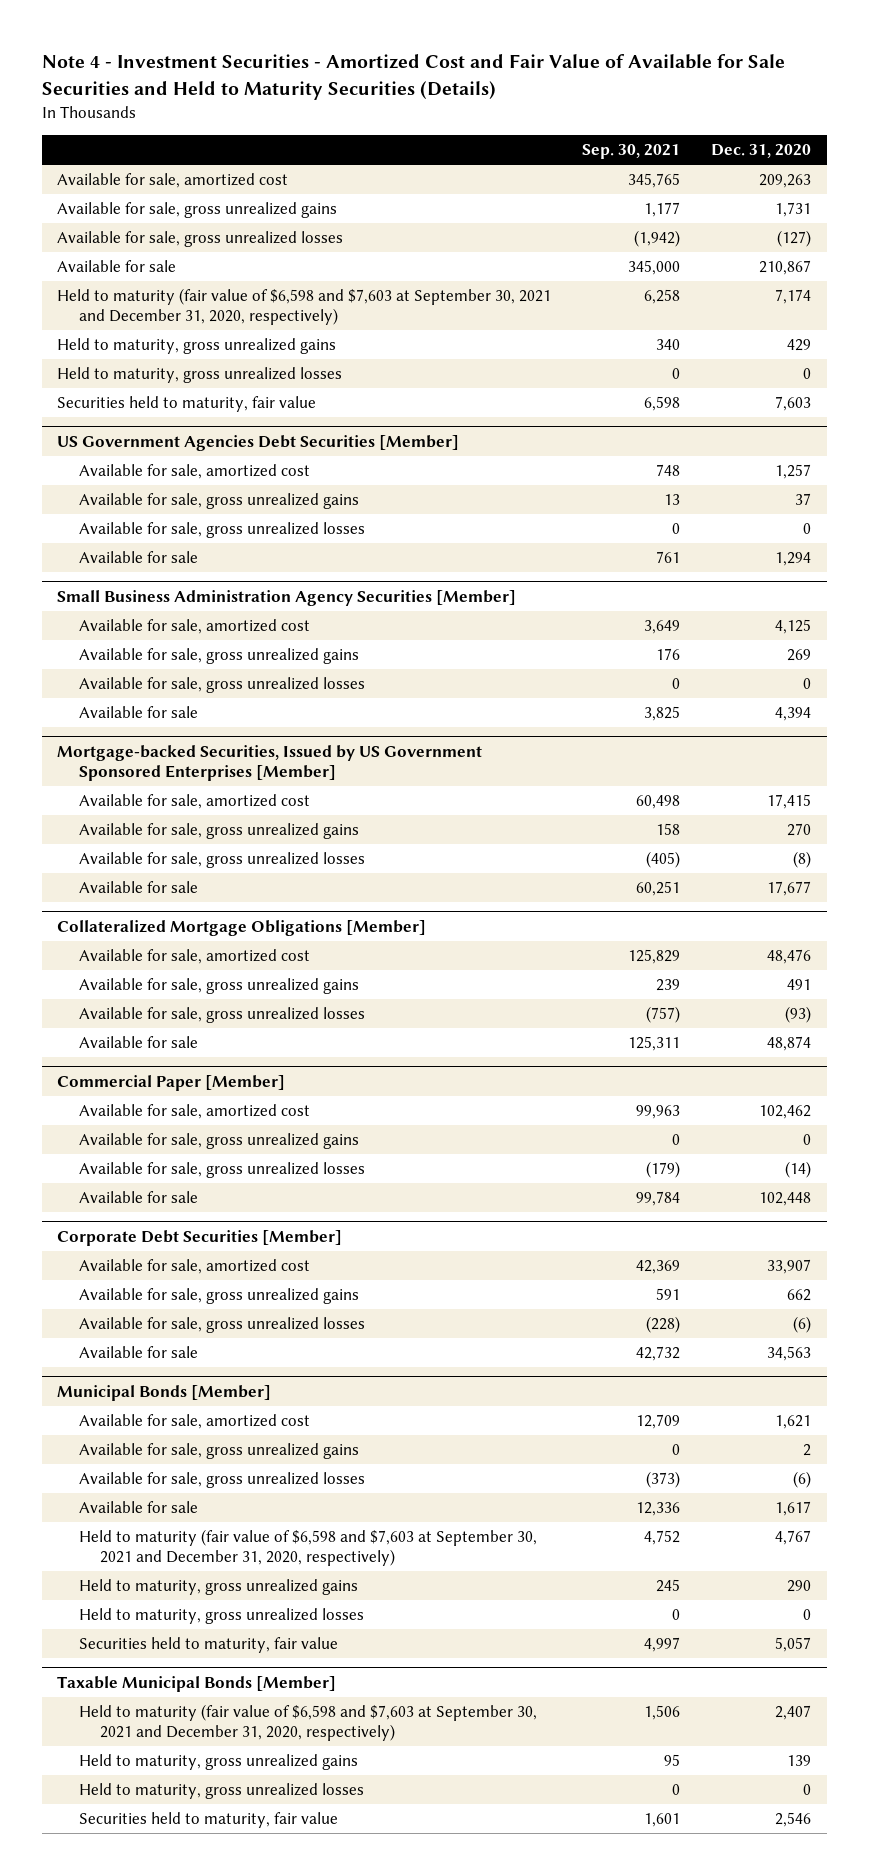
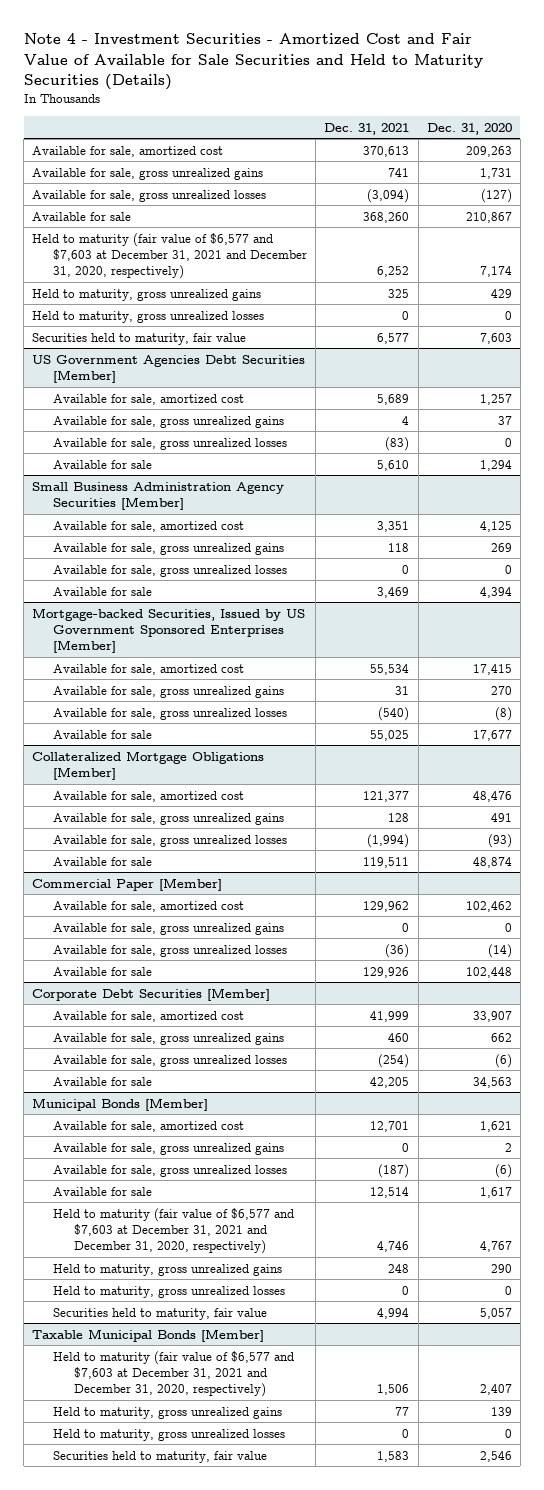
[582,144,681,160] Sep. 30, 2021 -> none
none -> [324,122,410,135] Dec. 31, 2021
[57,288,552,326] Held to maturity (fair value of $6,598 and $7,603 at September 30, 2021 and December 31, 2020, respectively) -> [32,232,307,280] Held to maturity (fair value of $6,577 and $7,603 at December 31, 2021 and December 31, 2020, respectively)
[78,1529,537,1567] Held to maturity (fair value of $6,598 and $7,603 at September 30, 2021 and December 31, 2020, respectively) -> [52,1207,294,1255] Held to maturity (fair value of $6,577 and $7,603 at December 31, 2021 and December 31, 2020, respectively)
[78,1704,537,1742] Held to maturity (fair value of $6,598 and $7,603 at September 30, 2021 and December 31, 2020, respectively) -> [52,1350,294,1398] Held to maturity (fair value of $6,577 and $7,603 at December 31, 2021 and December 31, 2020, respectively)

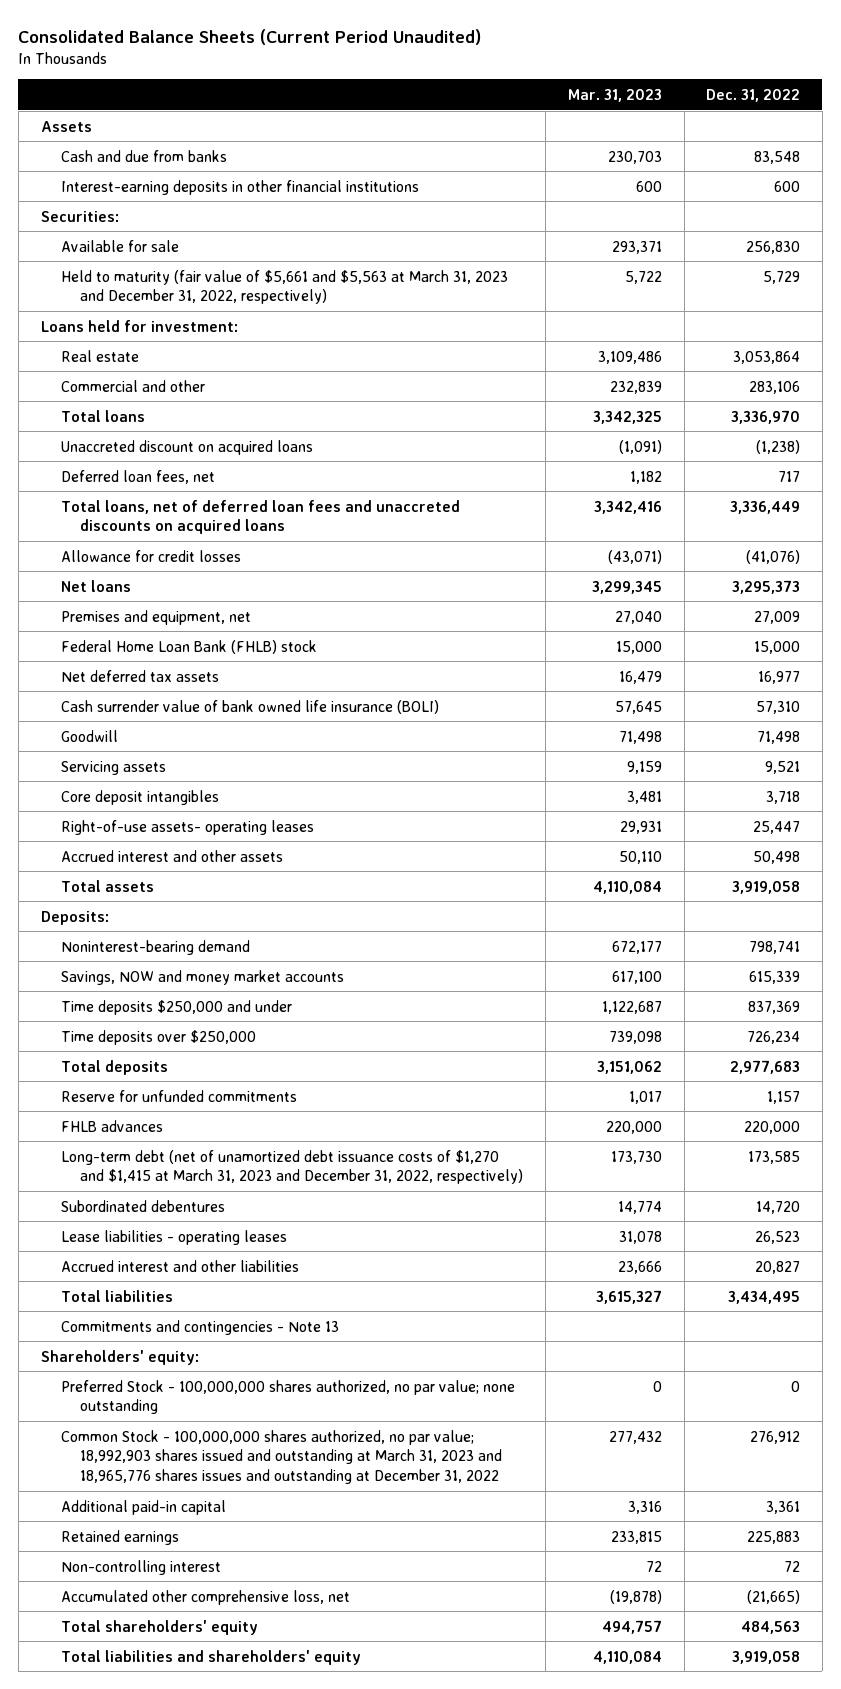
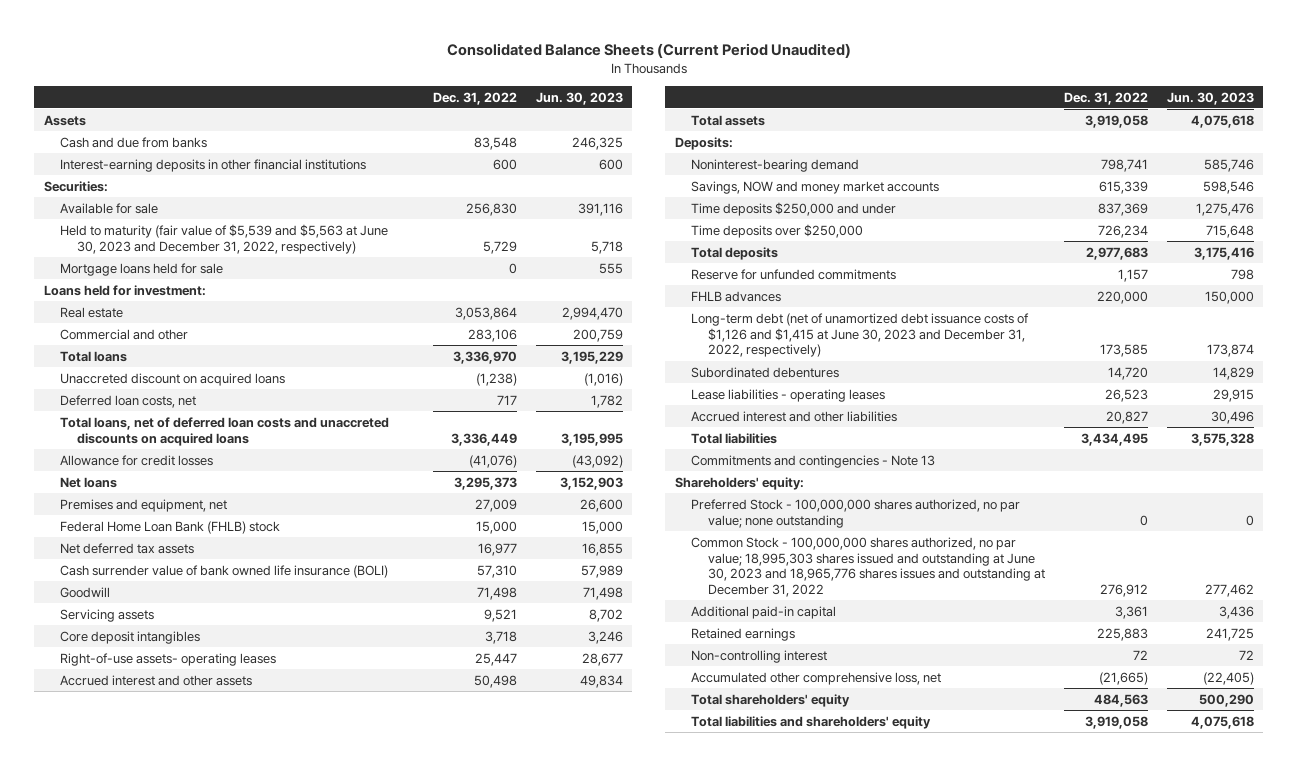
[567,88,662,102] Mar. 31, 2023 -> none
none -> [535,91,623,105] Jun. 30, 2023
[60,269,508,305] Held to maturity (fair value of $5,661 and $5,563 at March 31, 2023 and December 31, 2022, respectively) -> [60,223,389,254] Held to maturity (fair value of $5,539 and $5,563 at June 30, 2023 and December 31, 2022, respectively)
none -> [60,262,224,276] Mortgage loans held for sale
[60,469,215,484] Deferred loan fees, net -> [60,394,197,408] Deferred loan costs, net
[60,499,460,535] Total loans, net of deferred loan fees and unaccreted discounts on acquired loans -> [60,416,390,446] Total loans, net of deferred loan costs and unaccreted discounts on acquired loans
[60,1149,524,1185] Long-term debt (net of unamortized debt issuance costs of $1,270 and $1,415 at March 31, 2023 and December 31, 2022, respectively) -> [691,312,1030,358] Long-term debt (net of unamortized debt issuance costs of $1,126 and $1,415 at June 30, 2023 and December 31, 2022, respectively)
[60,1429,503,1484] Common Stock - 100,000,000 shares authorized, no par value; 18,992,903 shares issued and outstanding at March 31, 2023 and 18,965,776 shares issues and outstanding at December 31, 2022 -> [691,536,1045,598] Common Stock - 100,000,000 shares authorized, no par value; 18,995,303 shares issued and outstanding at June 30, 2023 and 18,965,776 shares issues and outstanding at December 31, 2022

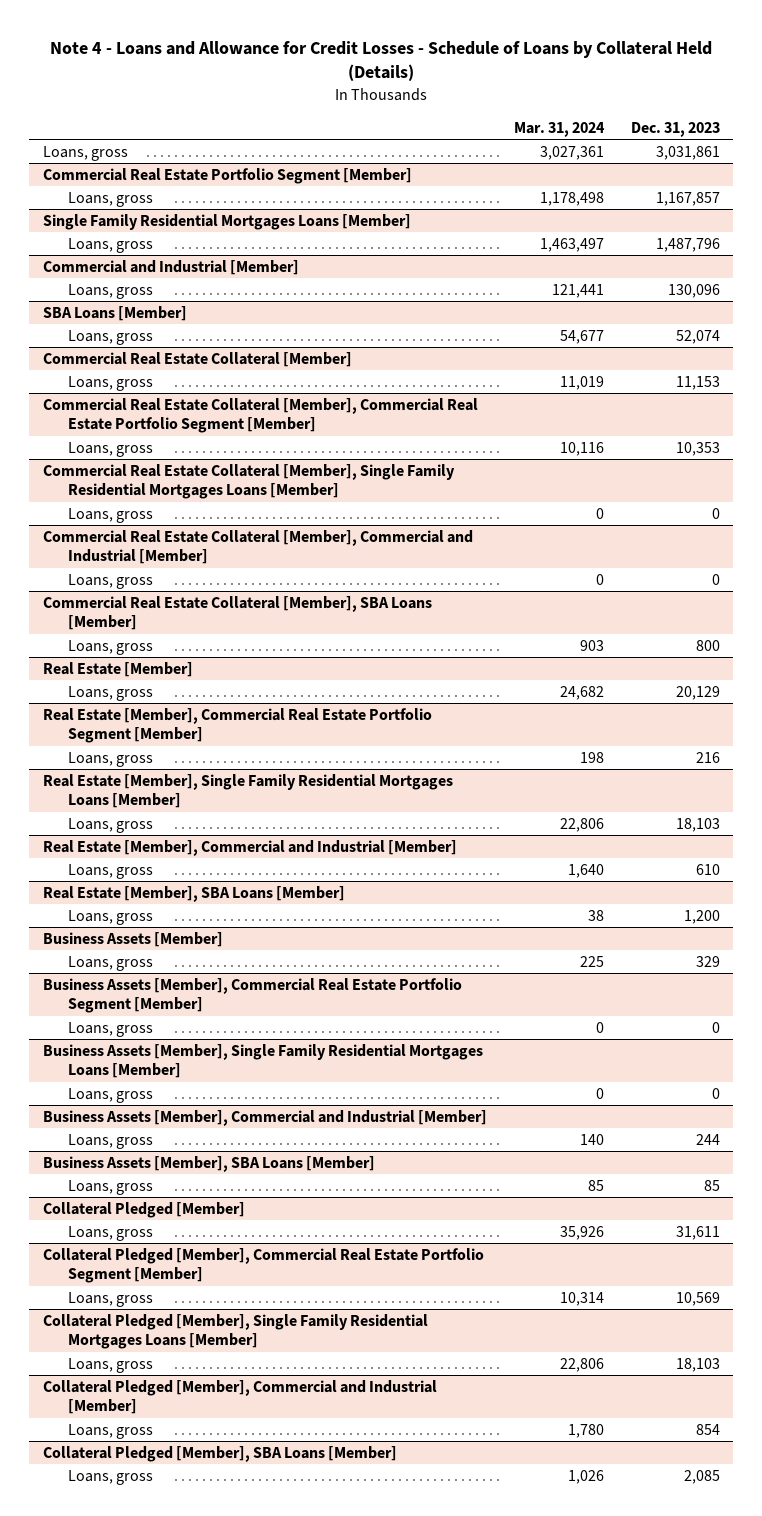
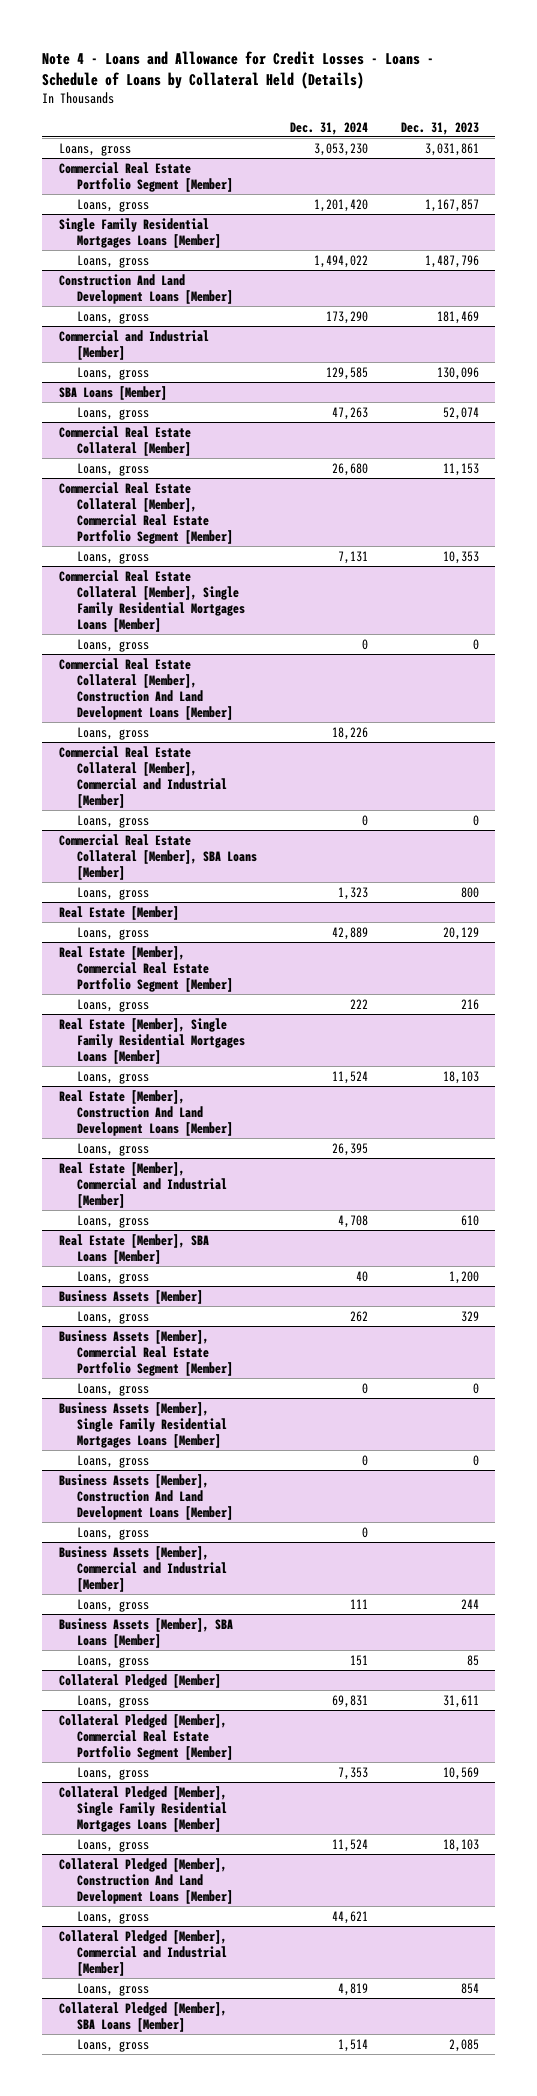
[50,40,713,82] Note 4 - Loans and Allowance for Credit Losses - Schedule of Loans by Collateral Held (Details) -> [42,50,435,89] Note 4 - Loans and Allowance for Credit Losses - Loans - Schedule of Loans by Collateral Held (Details)
[513,121,605,137] Mar. 31, 2024 -> none
none -> [289,121,368,135] Dec. 31, 2024
none -> [58,273,234,304] Construction And Land Development Loans [Member]
none -> [77,310,150,324] Loans, gross
none -> [58,657,234,721] Commercial Real Estate Collateral [Member], Construction And Land Development Loans [Member]
none -> [77,726,150,740] Loans, gross
none -> [58,1089,234,1137] Real Estate [Member], Construction And Land Development Loans [Member]
none -> [77,1142,150,1156] Loans, gross
none -> [58,1473,234,1521] Business Assets [Member], Construction And Land Development Loans [Member]
none -> [77,1526,150,1540] Loans, gross
none -> [58,1857,234,1905] Collateral Pledged [Member], Construction And Land Development Loans [Member]
none -> [77,1910,150,1924] Loans, gross

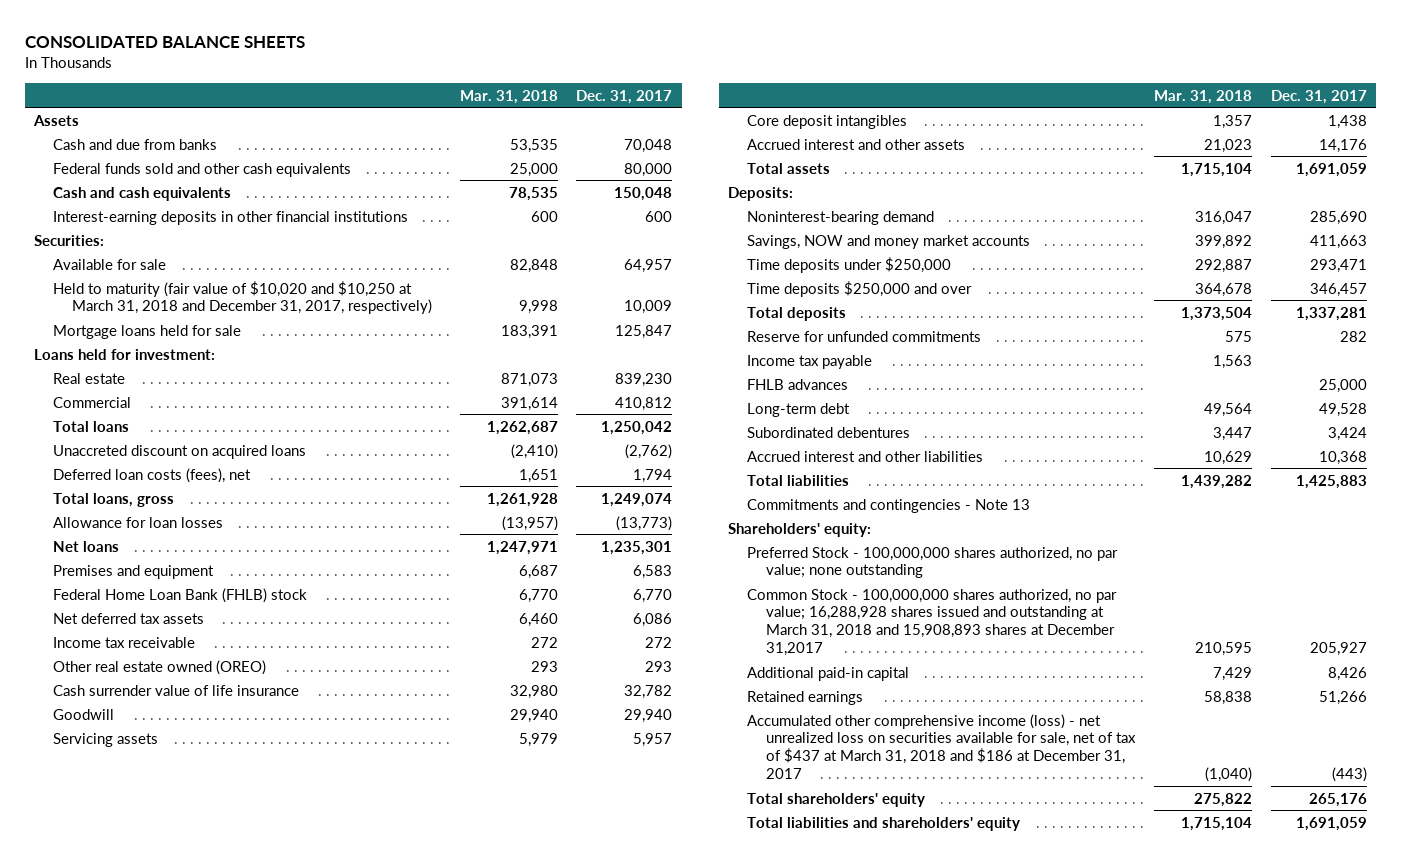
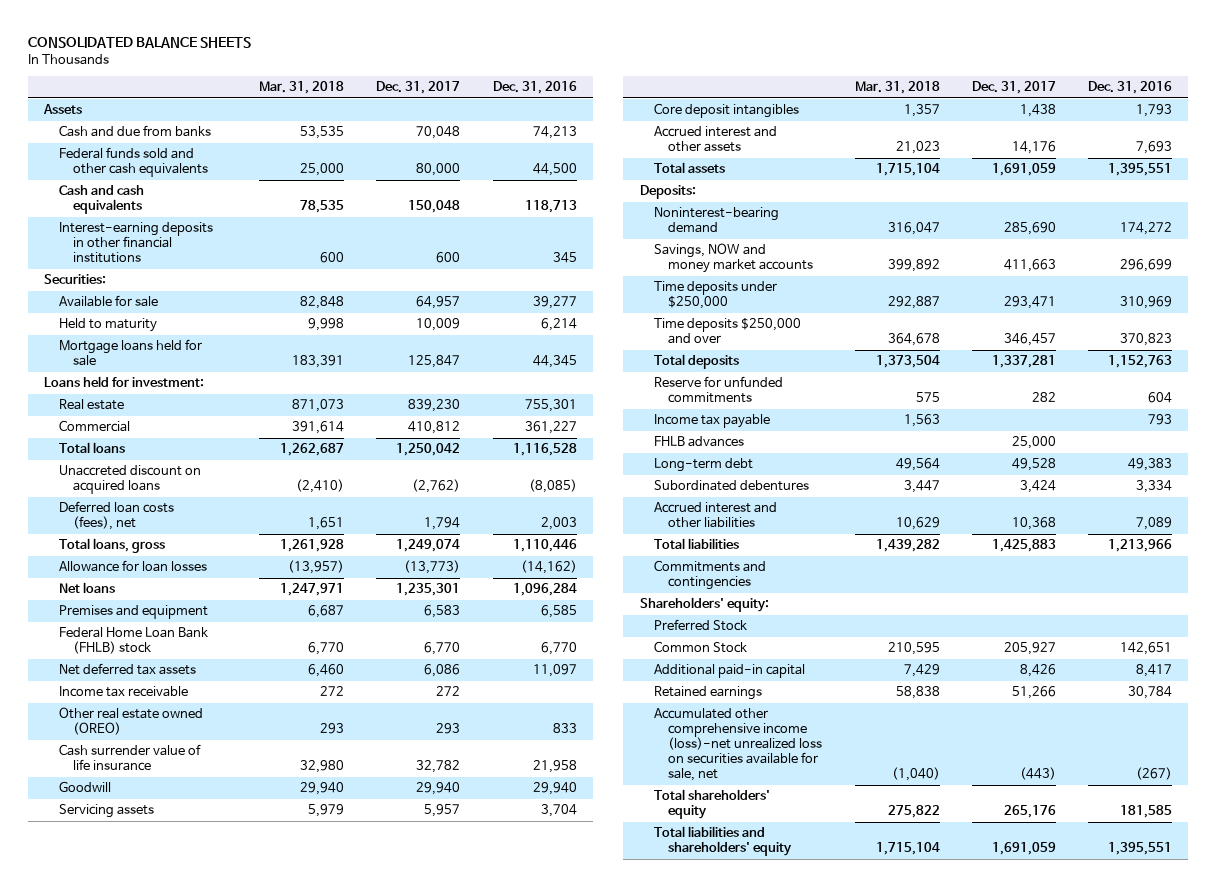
none -> [492,81,577,95] Dec. 31, 2016
[53,280,432,315] Held to maturity (fair value of $10,020 and $10,250 at March 31, 2018 and December 31, 2017, respectively) -> [58,318,157,333] Held to maturity
[747,498,1031,513] Commitments and contingencies - Note 13 -> [653,560,766,591] Commitments and contingencies
[747,546,1119,579] Preferred Stock - 100,000,000 shares authorized, no par value; none outstanding -> [653,619,747,632] Preferred Stock
[747,588,1118,657] Common Stock - 100,000,000 shares authorized, no par value; 16,288,928 shares issued and outstanding at March 31, 2018 and 15,908,893 shares at December 31,2017 -> [653,641,747,654] Common Stock
[747,713,1137,780] Accumulated other comprehensive income (loss) - net unrealized loss on securities available for sale, net of tax of $437 at March 31, 2018 and $186 at December 31, 2017 -> [653,708,823,782] Accumulated other comprehensive income (loss)-net unrealized loss on securities available for sale, net

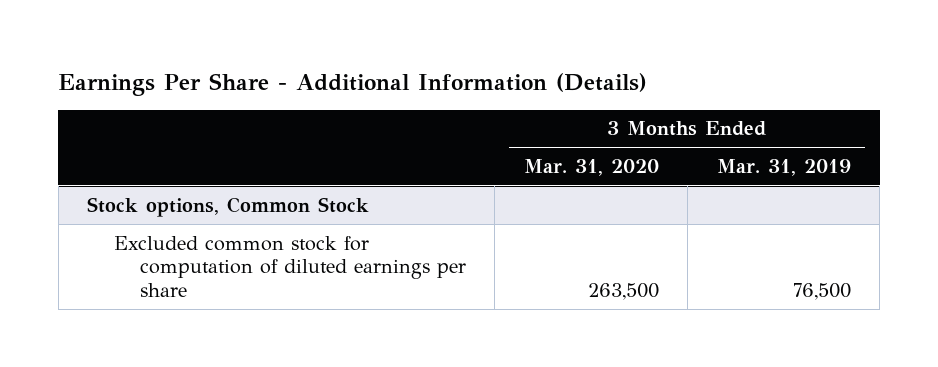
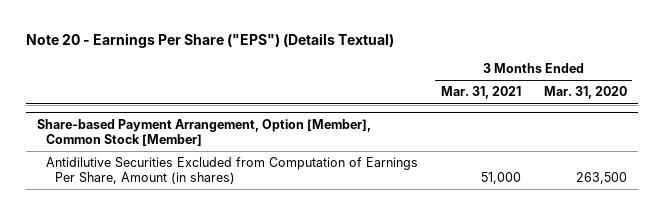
[58,72,648,96] Earnings Per Share - Additional Information (Details) -> [25,32,394,48] Note 20 - Earnings Per Share ("EPS") (Details Textual)
[716,158,851,176] Mar. 31, 2019 -> none
none -> [440,86,521,100] Mar. 31, 2021
[87,196,370,217] Stock options, Common Stock -> none
none -> [37,118,372,146] Share-based Payment Arrangement, Option [Member], Common Stock [Member]
[113,235,466,298] Excluded common stock for computation of diluted earnings per share -> [45,157,418,185] Antidilutive Securities Excluded from Computation of Earnings Per Share, Amount (in shares)

